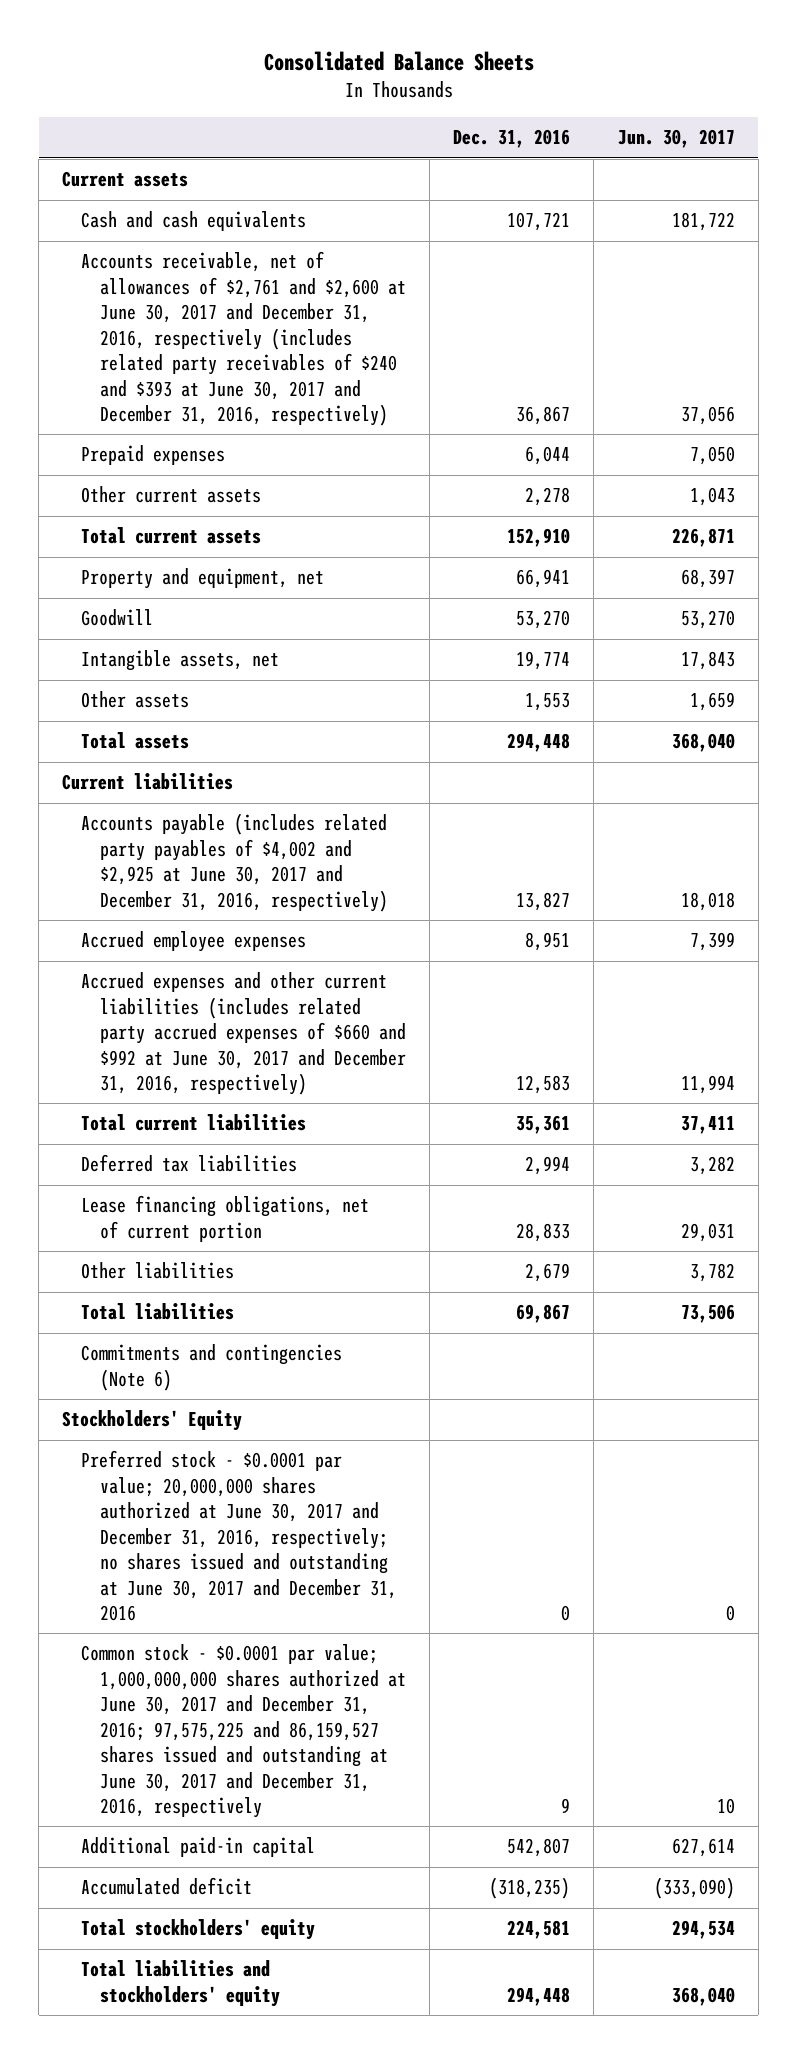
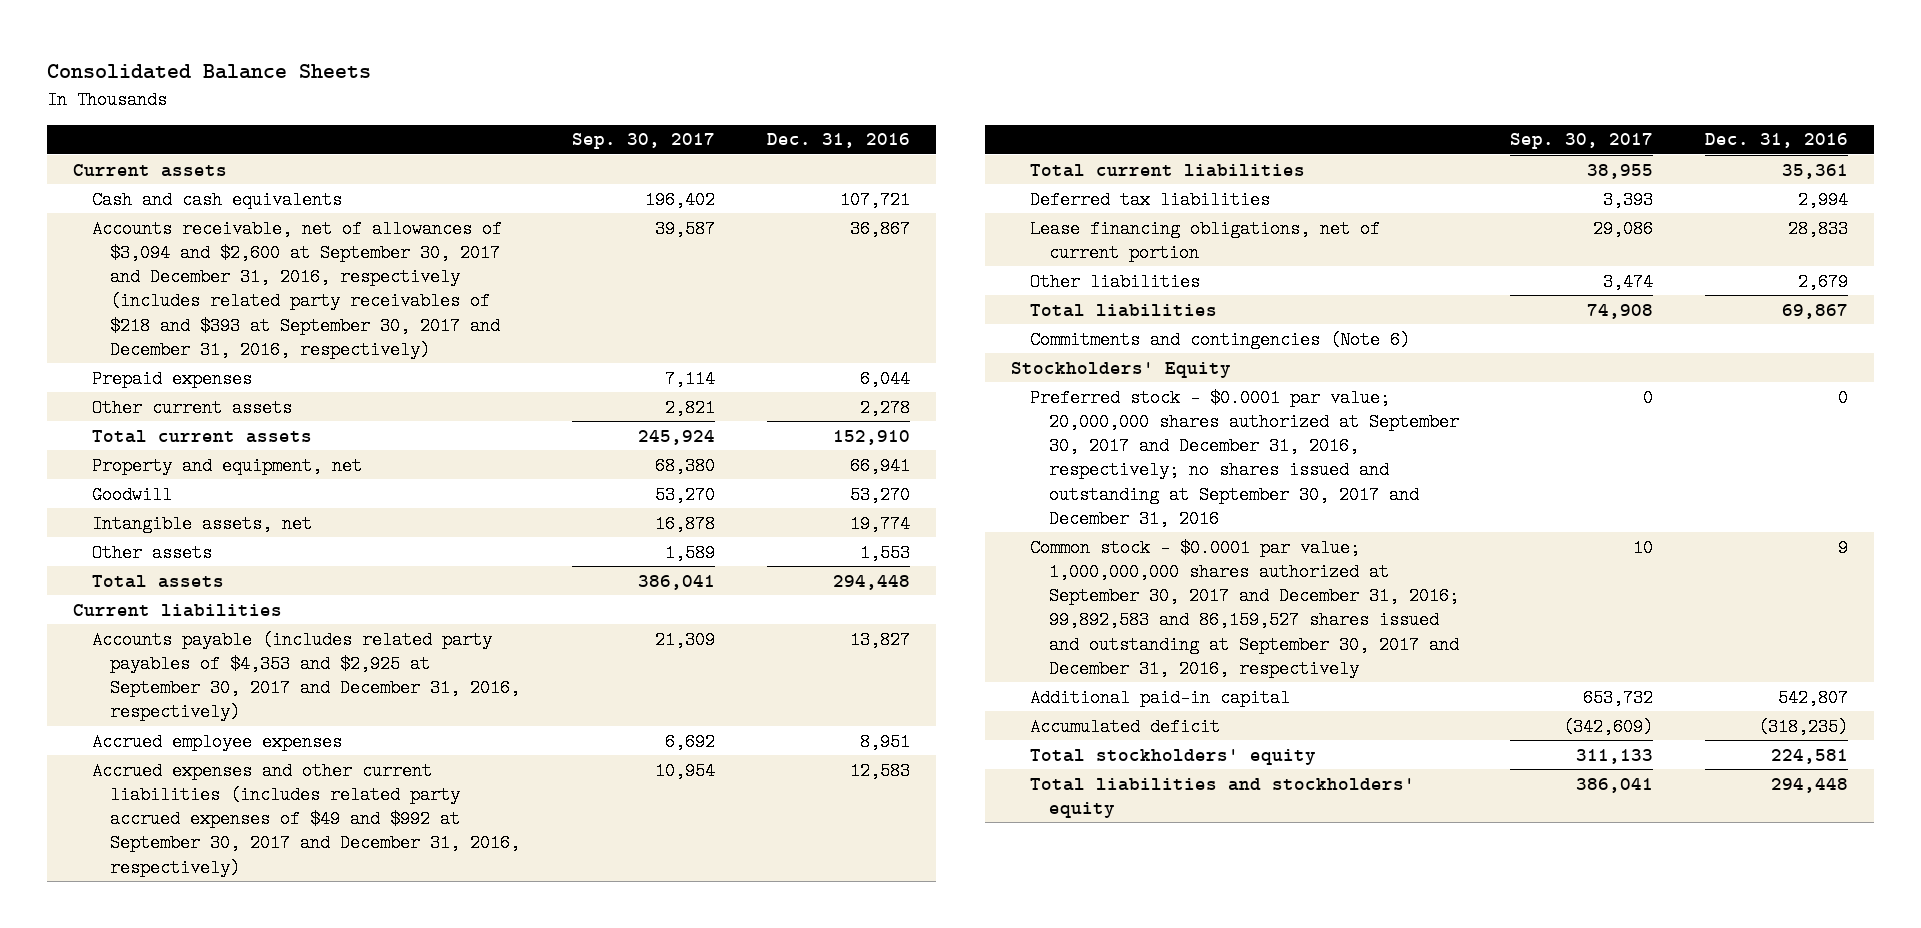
[617,129,735,149] Jun. 30, 2017 -> none
none -> [572,133,716,150] Sep. 30, 2017
[80,251,406,427] Accounts receivable, net of allowances of $2,761 and $2,600 at June 30, 2017 and December 31, 2016, respectively (includes related party receivables of $240 and $393 at June 30, 2017 and December 31, 2016, respectively) -> [91,219,502,359] Accounts receivable, net of allowances of $3,094 and $2,600 at September 30, 2017 and December 31, 2016, respectively (includes related party receivables of $218 and $393 at September 30, 2017 and December 31, 2016, respectively)
[80,813,388,912] Accounts payable (includes related party payables of $4,002 and $2,925 at June 30, 2017 and December 31, 2016, respectively) -> [91,630,521,722] Accounts payable (includes related party payables of $4,353 and $2,925 at September 30, 2017 and December 31, 2016, respectively)
[80,972,406,1096] Accrued expenses and other current liabilities (includes related party accrued expenses of $660 and $992 at June 30, 2017 and December 31, 2016, respectively) -> [91,761,521,877] Accrued expenses and other current liabilities (includes related party accrued expenses of $49 and $992 at September 30, 2017 and December 31, 2016, respectively)
[80,1450,397,1622] Preferred stock - $0.0001 par value; 20,000,000 shares authorized at June 30, 2017 and December 31, 2016, respectively; no shares issued and outstanding at June 30, 2017 and December 31, 2016 -> [1029,388,1459,528] Preferred stock - $0.0001 par value; 20,000,000 shares authorized at September 30, 2017 and December 31, 2016, respectively; no shares issued and outstanding at September 30, 2017 and December 31, 2016
[80,1644,406,1819] Common stock - $0.0001 par value; 1,000,000,000 shares authorized at June 30, 2017 and December 31, 2016; 97,575,225 and 86,159,527 shares issued and outstanding at June 30, 2017 and December 31, 2016, respectively -> [1029,538,1459,678] Common stock - $0.0001 par value; 1,000,000,000 shares authorized at September 30, 2017 and December 31, 2016; 99,892,583 and 86,159,527 shares issued and outstanding at September 30, 2017 and December 31, 2016, respectively

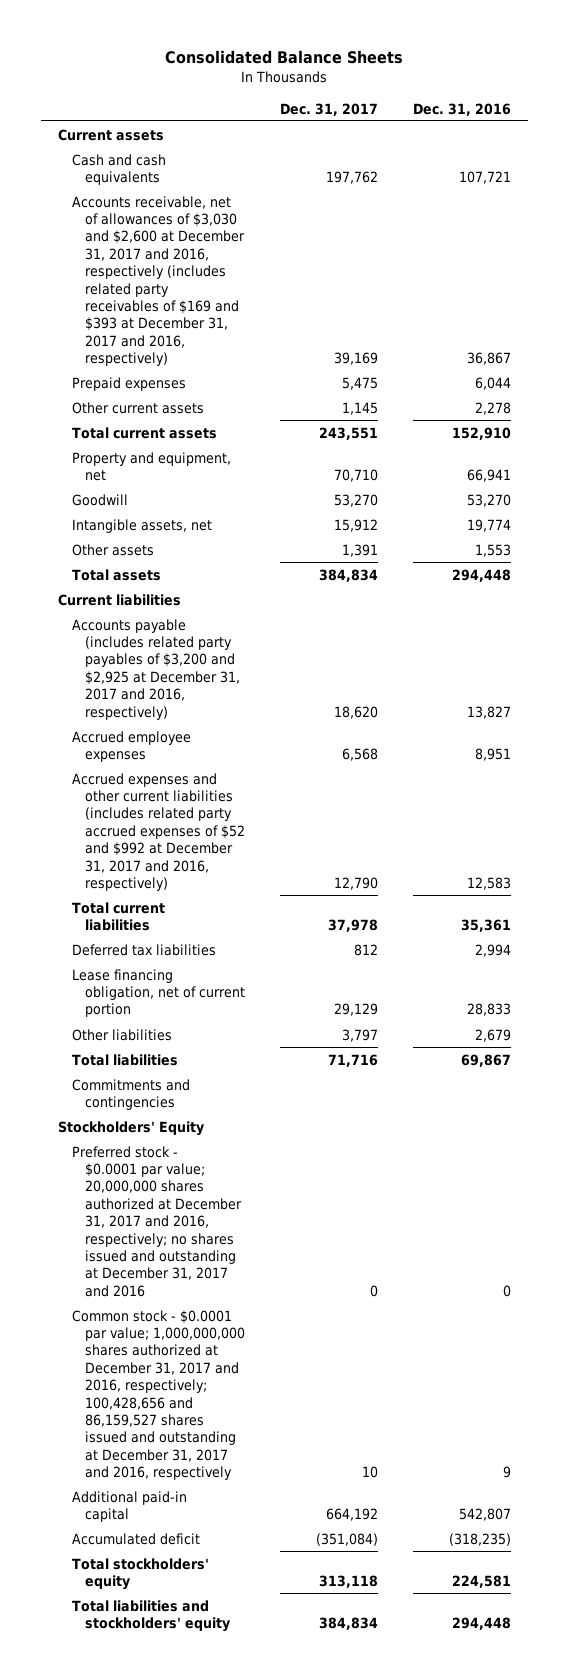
[572,133,716,150] Sep. 30, 2017 -> none
none -> [279,102,378,116] Dec. 31, 2017
[91,219,502,359] Accounts receivable, net of allowances of $3,094 and $2,600 at September 30, 2017 and December 31, 2016, respectively (includes related party receivables of $218 and $393 at September 30, 2017 and December 31, 2016, respectively) -> [71,195,245,367] Accounts receivable, net of allowances of $3,030 and $2,600 at December 31, 2017 and 2016, respectively (includes related party receivables of $169 and $393 at December 31, 2017 and 2016, respectively)
[91,630,521,722] Accounts payable (includes related party payables of $4,353 and $2,925 at September 30, 2017 and December 31, 2016, respectively) -> [71,618,240,720] Accounts payable (includes related party payables of $3,200 and $2,925 at December 31, 2017 and 2016, respectively)
[91,761,521,877] Accrued expenses and other current liabilities (includes related party accrued expenses of $49 and $992 at September 30, 2017 and December 31, 2016, respectively) -> [71,772,245,891] Accrued expenses and other current liabilities (includes related party accrued expenses of $52 and $992 at December 31, 2017 and 2016, respectively)
[1029,219,1380,262] Lease financing obligations, net of current portion -> [71,968,245,1018] Lease financing obligation, net of current portion
[1029,330,1410,349] Commitments and contingencies (Note 6) -> [71,1078,190,1111] Commitments and contingencies
[1029,388,1459,528] Preferred stock - $0.0001 par value; 20,000,000 shares authorized at September 30, 2017 and December 31, 2016, respectively; no shares issued and outstanding at September 30, 2017 and December 31, 2016 -> [71,1145,242,1297] Preferred stock - $0.0001 par value; 20,000,000 shares authorized at December 31, 2017 and 2016, respectively; no shares issued and outstanding at December 31, 2017 and 2016
[1029,538,1459,678] Common stock - $0.0001 par value; 1,000,000,000 shares authorized at September 30, 2017 and December 31, 2016; 99,892,583 and 86,159,527 shares issued and outstanding at September 30, 2017 and December 31, 2016, respectively -> [71,1309,245,1481] Common stock - $0.0001 par value; 1,000,000,000 shares authorized at December 31, 2017 and 2016, respectively; 100,428,656 and 86,159,527 shares issued and outstanding at December 31, 2017 and 2016, respectively

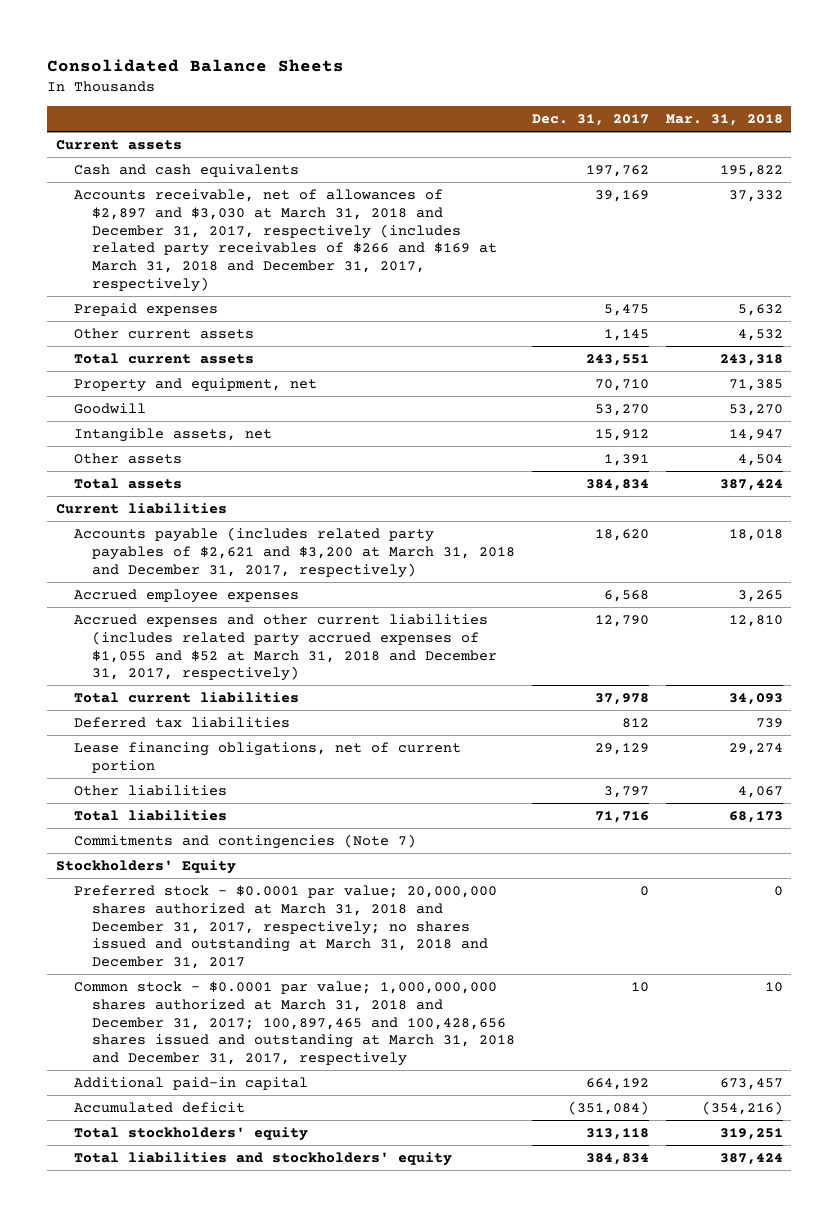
[412,102,511,116] Dec. 31, 2016 -> none
none -> [665,114,783,127] Mar. 31, 2018
[71,195,245,367] Accounts receivable, net of allowances of $3,030 and $2,600 at December 31, 2017 and 2016, respectively (includes related party receivables of $169 and $393 at December 31, 2017 and 2016, respectively) -> [73,188,497,293] Accounts receivable, net of allowances of $2,897 and $3,030 at March 31, 2018 and December 31, 2017, respectively (includes related party receivables of $266 and $169 at March 31, 2018 and December 31, 2017, respectively)
[71,618,240,720] Accounts payable (includes related party payables of $3,200 and $2,925 at December 31, 2017 and 2016, respectively) -> [73,526,515,578] Accounts payable (includes related party payables of $2,621 and $3,200 at March 31, 2018 and December 31, 2017, respectively)
[71,772,245,891] Accrued expenses and other current liabilities (includes related party accrued expenses of $52 and $992 at December 31, 2017 and 2016, respectively) -> [73,613,497,682] Accrued expenses and other current liabilities (includes related party accrued expenses of $1,055 and $52 at March 31, 2018 and December 31, 2017, respectively)
[71,968,245,1018] Lease financing obligation, net of current portion -> [73,741,461,773] Lease financing obligations, net of current portion
[71,1078,190,1111] Commitments and contingencies -> [73,833,416,849] Commitments and contingencies (Note 7)
[71,1145,242,1297] Preferred stock - $0.0001 par value; 20,000,000 shares authorized at December 31, 2017 and 2016, respectively; no shares issued and outstanding at December 31, 2017 and 2016 -> [73,884,497,970] Preferred stock - $0.0001 par value; 20,000,000 shares authorized at March 31, 2018 and December 31, 2017, respectively; no shares issued and outstanding at March 31, 2018 and December 31, 2017
[71,1309,245,1481] Common stock - $0.0001 par value; 1,000,000,000 shares authorized at December 31, 2017 and 2016, respectively; 100,428,656 and 86,159,527 shares issued and outstanding at December 31, 2017 and 2016, respectively -> [73,980,515,1067] Common stock - $0.0001 par value; 1,000,000,000 shares authorized at March 31, 2018 and December 31, 2017; 100,897,465 and 100,428,656 shares issued and outstanding at March 31, 2018 and December 31, 2017, respectively

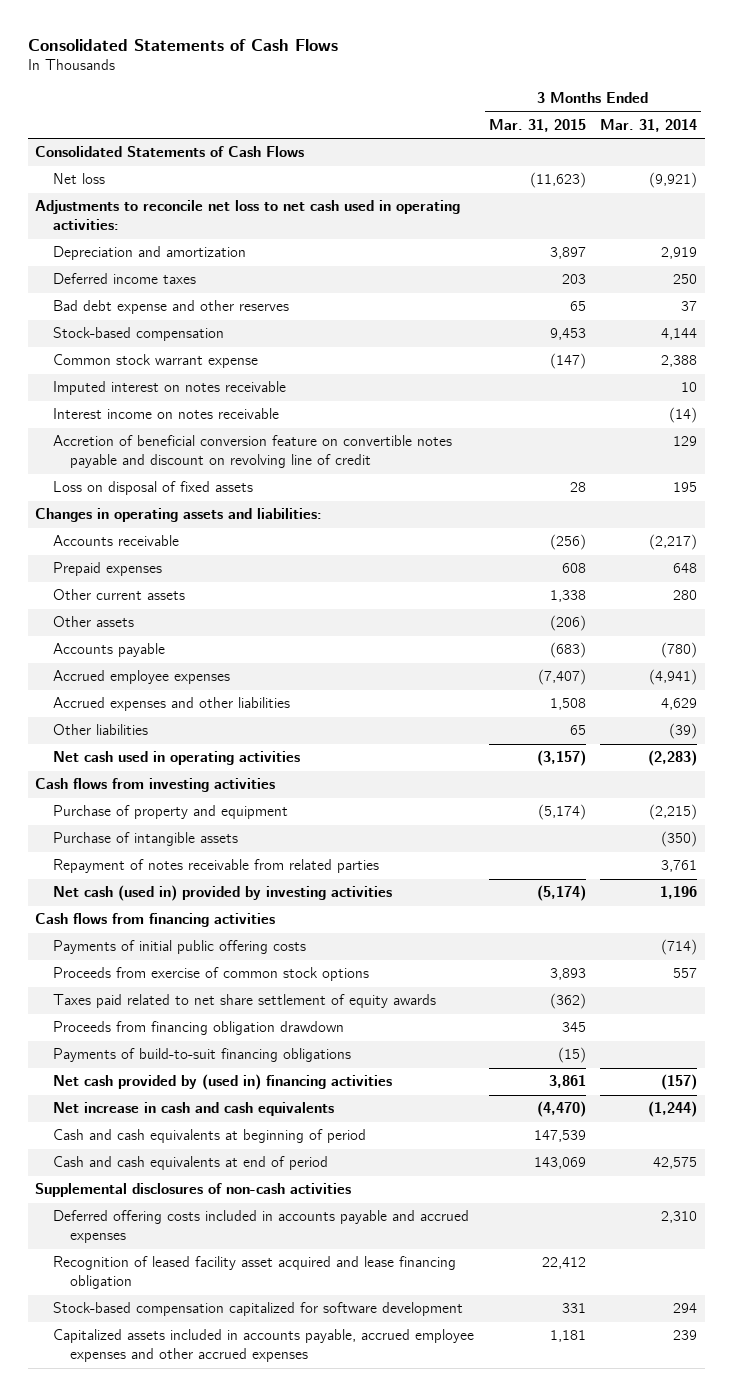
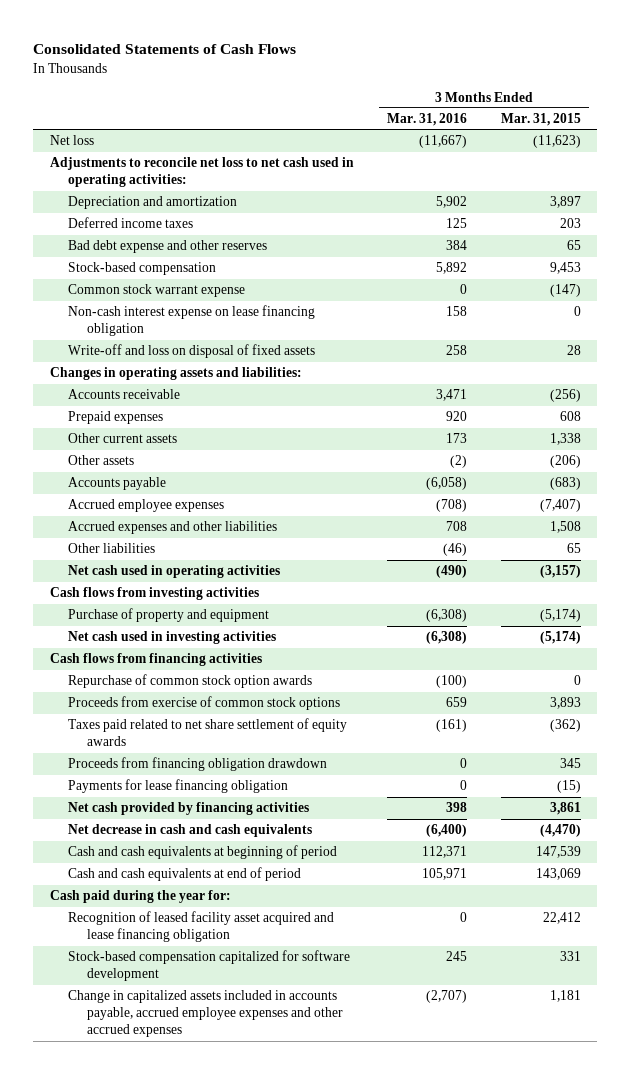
[600,118,698,132] Mar. 31, 2014 -> none
none -> [387,113,468,127] Mar. 31, 2016
[35,146,305,158] Consolidated Statements of Cash Flows -> none
[52,381,286,396] Imputed interest on notes receivable -> none
[52,408,279,420] Interest income on notes receivable -> none
[52,435,452,469] Accretion of beneficial conversion feature on convertible notes payable and discount on revolving line of credit -> none
none -> [68,305,316,337] Non-cash interest expense on lease financing obligation
[52,481,253,496] Loss on disposal of fixed assets -> [68,344,316,359] Write-off and loss on disposal of fixed assets
[52,832,238,847] Purchase of intangible assets -> none
[52,859,379,874] Repayment of notes receivable from related parties -> none
[52,885,392,902] Net cash (used in) provided by investing activities -> [68,631,277,645] Net cash used in investing activities
[52,940,306,955] Payments of initial public offering costs -> none
none -> [68,674,313,689] Repurchase of common stock option awards
[52,1048,351,1063] Payments of build-to-suit financing obligations -> none
none -> [68,779,289,794] Payments for lease financing obligation
[52,1074,392,1091] Net cash provided by (used in) financing activities -> [68,802,310,816] Net cash provided by financing activities
[52,1102,334,1117] Net increase in cash and cash equivalents -> [68,824,313,838] Net decrease in cash and cash equivalents
[35,1183,352,1198] Supplemental disclosures of non-cash activities -> none
[52,1210,469,1244] Deferred offering costs included in accounts payable and accrued expenses -> none
none -> [49,890,231,904] Cash paid during the year for:
[52,1329,474,1363] Capitalized assets included in accounts payable, accrued employee expenses and other accrued expenses -> [68,990,343,1038] Change in capitalized assets included in accounts payable, accrued employee expenses and other accrued expenses

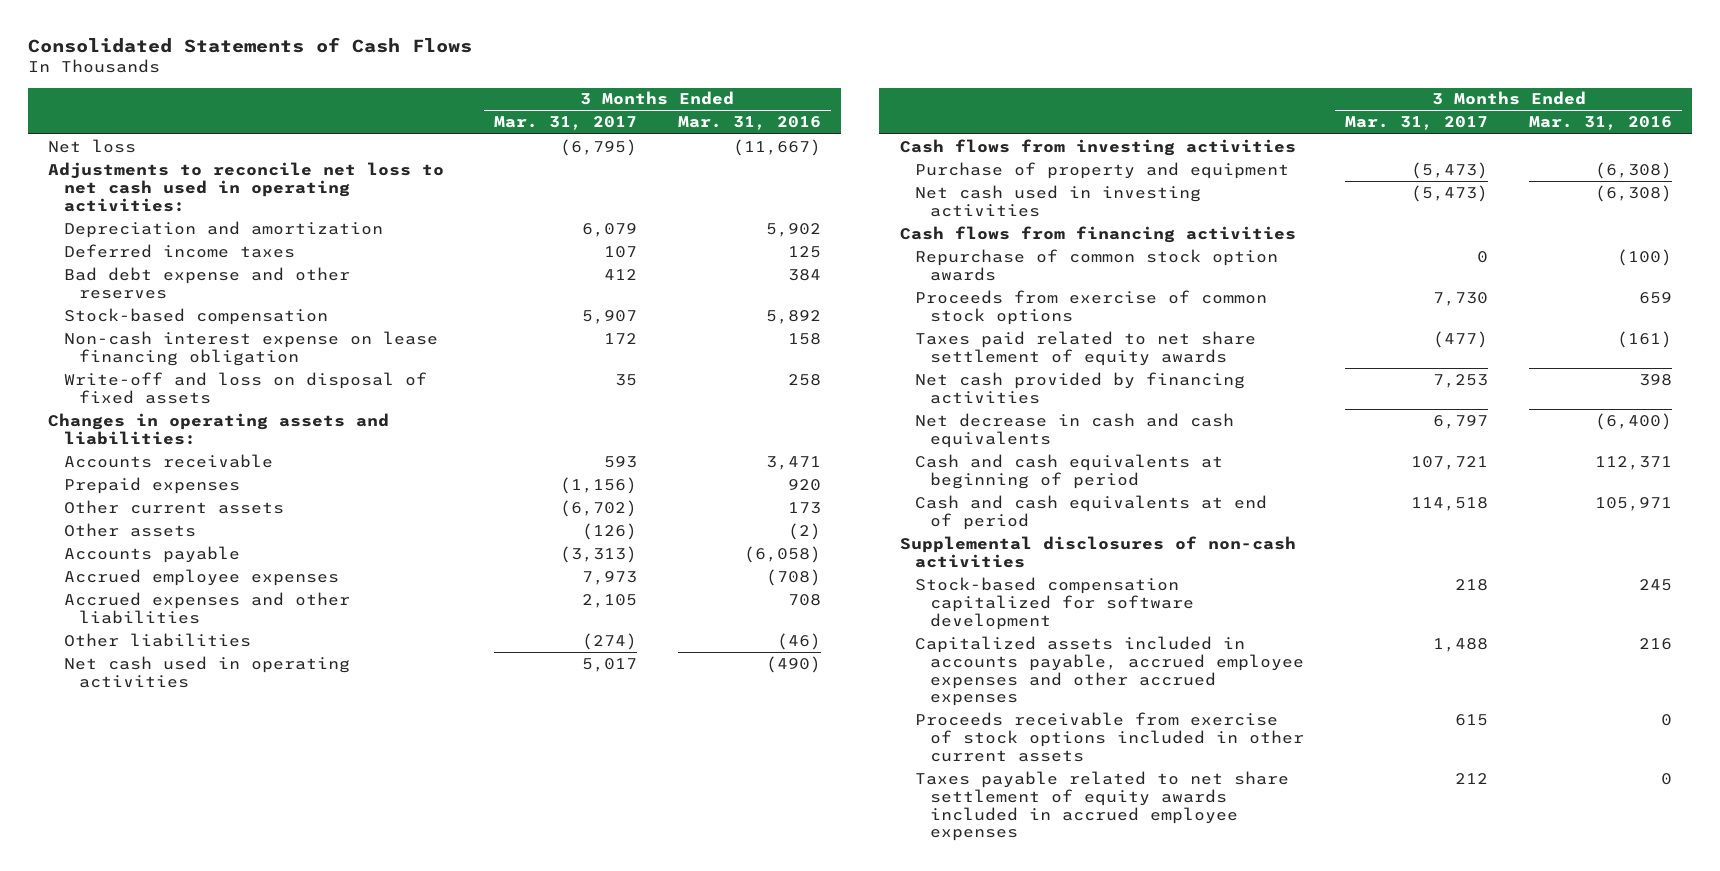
[500,113,581,127] Mar. 31, 2015 -> none
none -> [493,116,637,131] Mar. 31, 2017
[68,284,246,298] Common stock warrant expense -> none
[68,757,328,772] Proceeds from financing obligation drawdown -> none
[68,779,289,794] Payments for lease financing obligation -> none
[68,911,335,943] Recognition of leased facility asset acquired and lease financing obligation -> none
[49,890,231,904] Cash paid during the year for: -> [899,535,1296,568] Supplemental disclosures of non-cash activities
[68,990,343,1038] Change in capitalized assets included in accounts payable, accrued employee expenses and other accrued expenses -> [915,635,1305,707] Capitalized assets included in accounts payable, accrued employee expenses and other accrued expenses
[426,990,468,1004] (2,707) -> [1638,637,1672,650] 216
none -> [915,711,1305,762] Proceeds receivable from exercise of stock options included in other current assets
none -> [915,770,1290,842] Taxes payable related to net share settlement of equity awards included in accrued employee expenses

